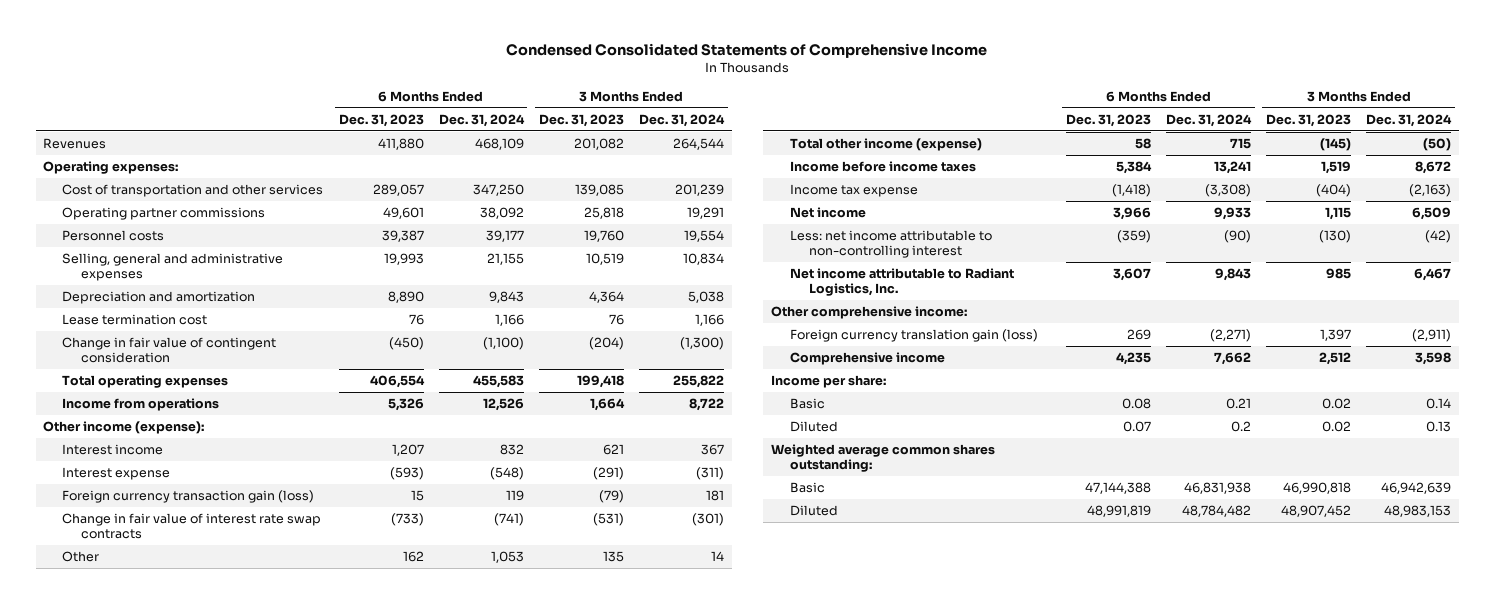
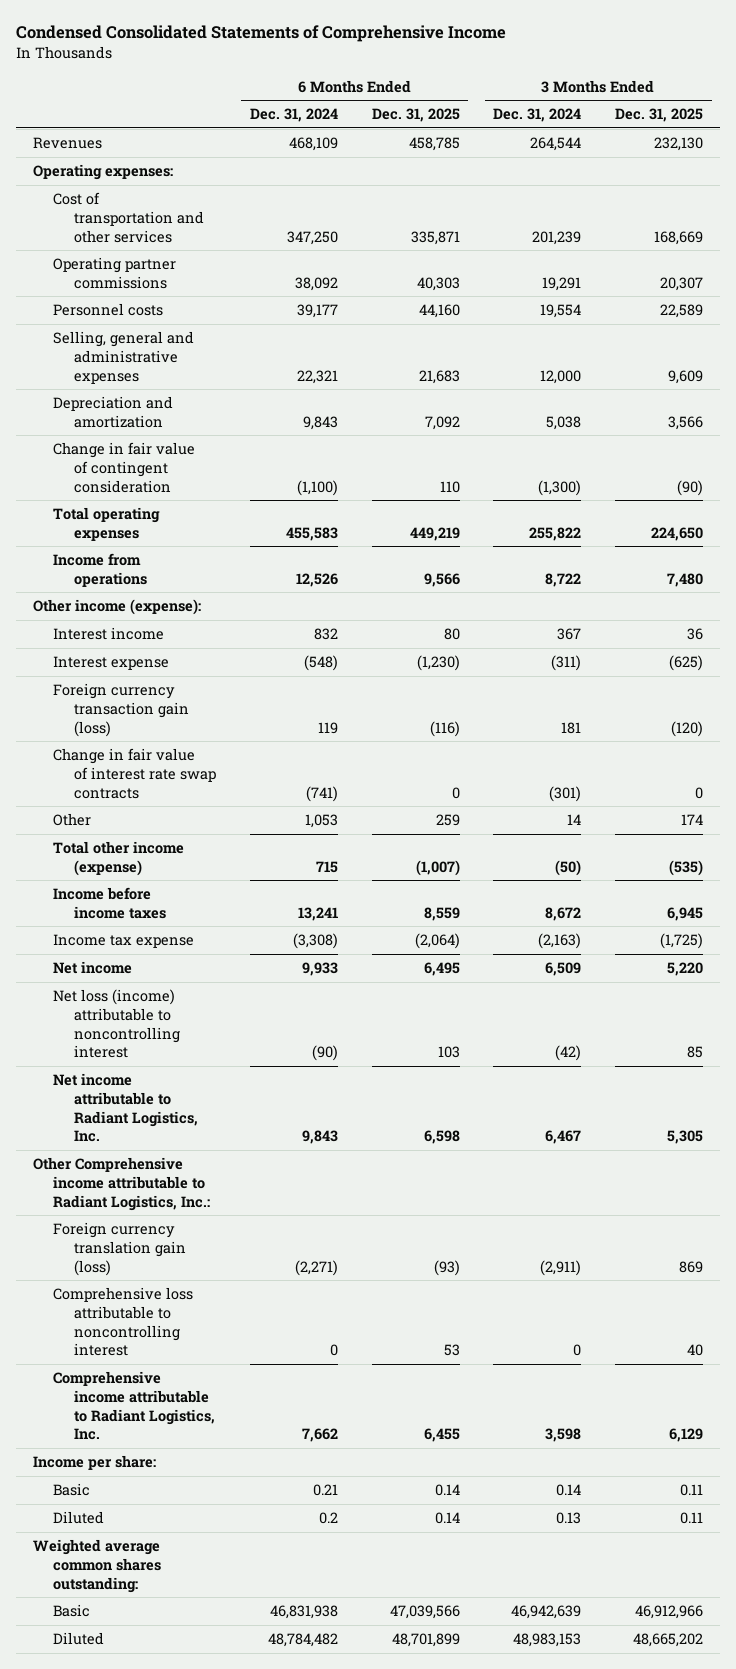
[338,114,424,128] Dec. 31, 2023 -> none
[538,114,624,128] Dec. 31, 2023 -> none
none -> [371,108,460,123] Dec. 31, 2025
none -> [615,108,704,123] Dec. 31, 2025
[486,253,524,266] 21,155 -> [296,369,338,384] 22,321
[683,253,725,266] 10,834 -> [540,369,582,384] 12,000
[62,314,208,326] Lease termination cost -> none
[789,230,992,259] Less: net income attributable to non-controlling interest -> [53,989,180,1059] Net loss (income) attributable to noncontrolling interest
[770,306,967,320] Other comprehensive income: -> [32,1157,211,1211] Other Comprehensive income attributable to Radiant Logistics, Inc.:
none -> [53,1287,194,1357] Comprehensive loss attributable to noncontrolling interest
[789,352,945,366] Comprehensive income -> [53,1371,215,1441] Comprehensive income attributable to Radiant Logistics, Inc.

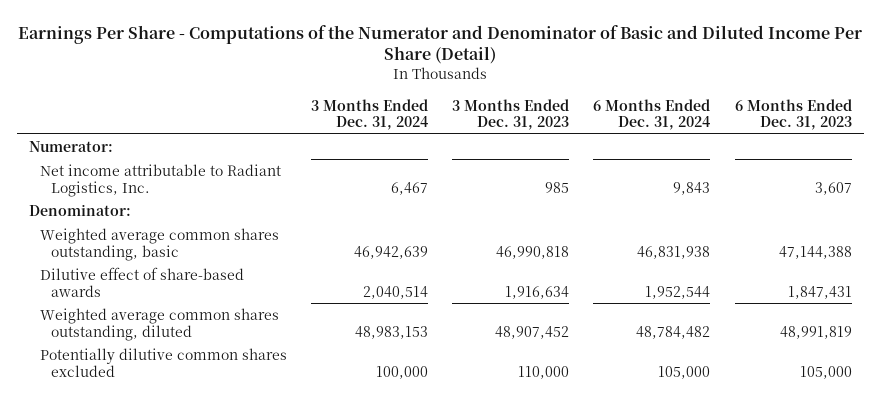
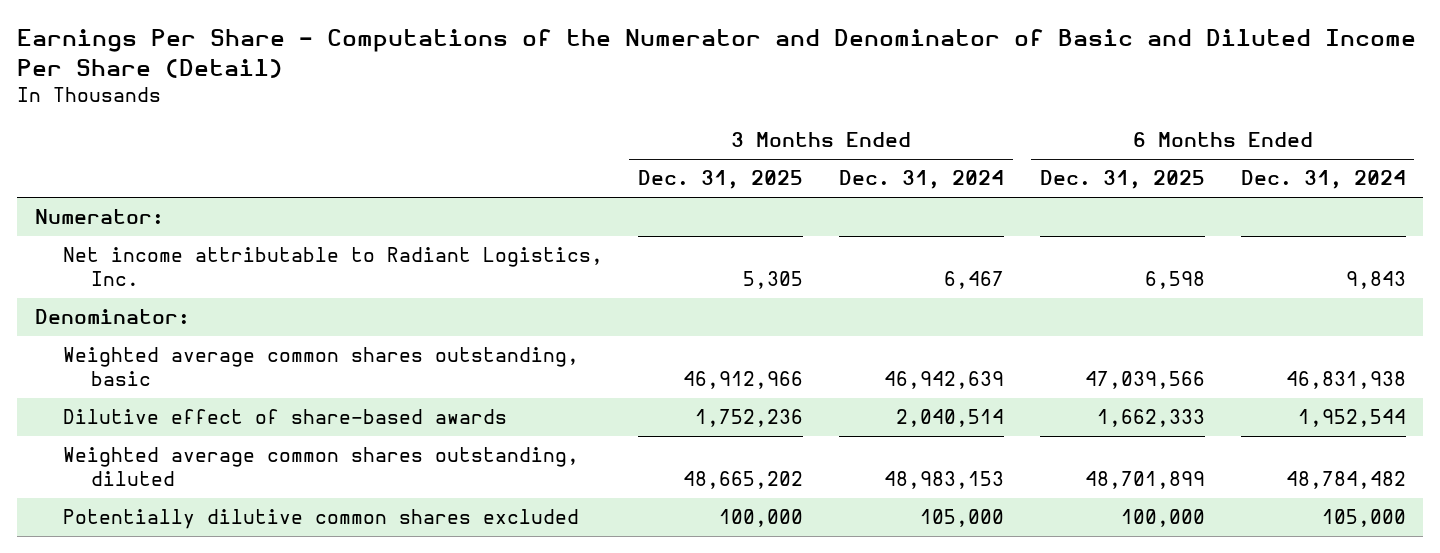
[452,98,570,131] 3 Months Ended Dec. 31, 2023 -> none
[734,98,852,131] 6 Months Ended Dec. 31, 2023 -> none
none -> [638,170,804,190] Dec. 31, 2025
none -> [1039,170,1205,190] Dec. 31, 2025
[375,365,428,379] 100,000 -> [920,509,1005,528] 105,000

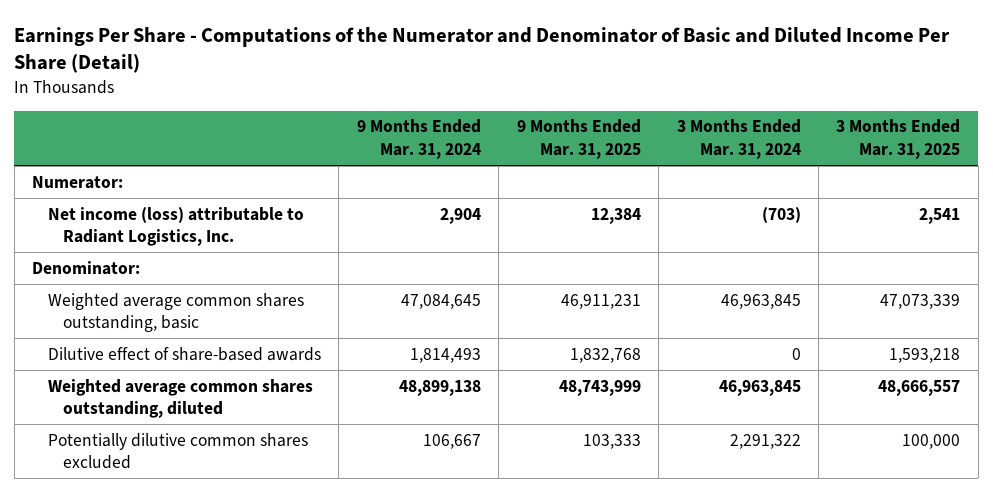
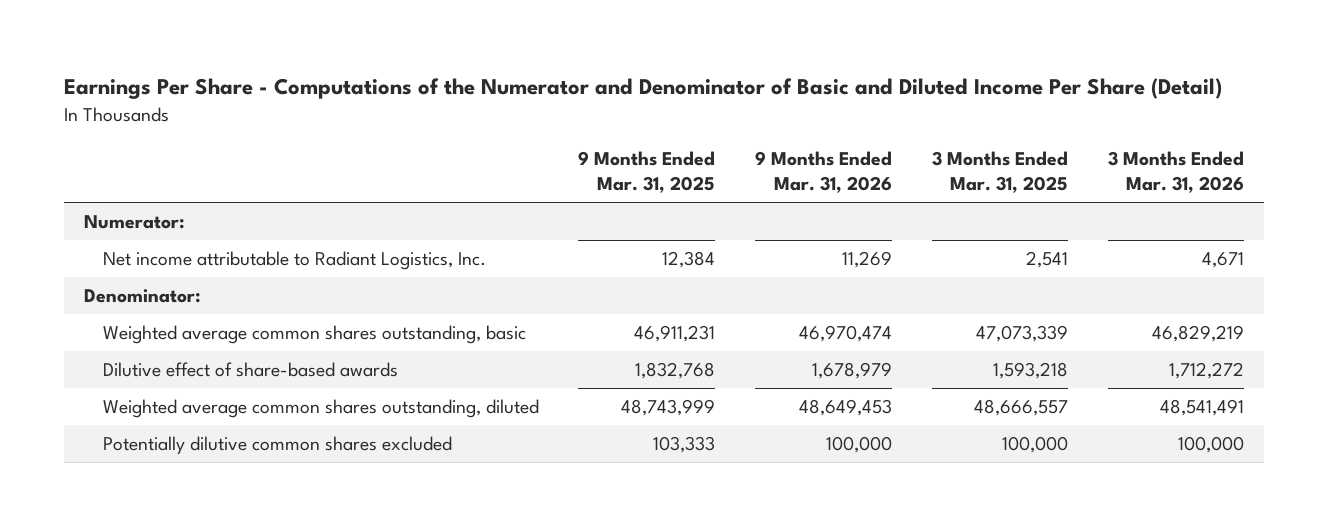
[356,119,481,160] 9 Months Ended Mar. 31, 2024 -> none
[676,119,801,160] 3 Months Ended Mar. 31, 2024 -> none
none -> [755,151,893,193] 9 Months Ended Mar. 31, 2026
none -> [1107,151,1244,193] 3 Months Ended Mar. 31, 2026
[47,206,304,247] Net income (loss) attributable to Radiant Logistics, Inc. -> [102,251,486,271] Net income attributable to Radiant Logistics, Inc.

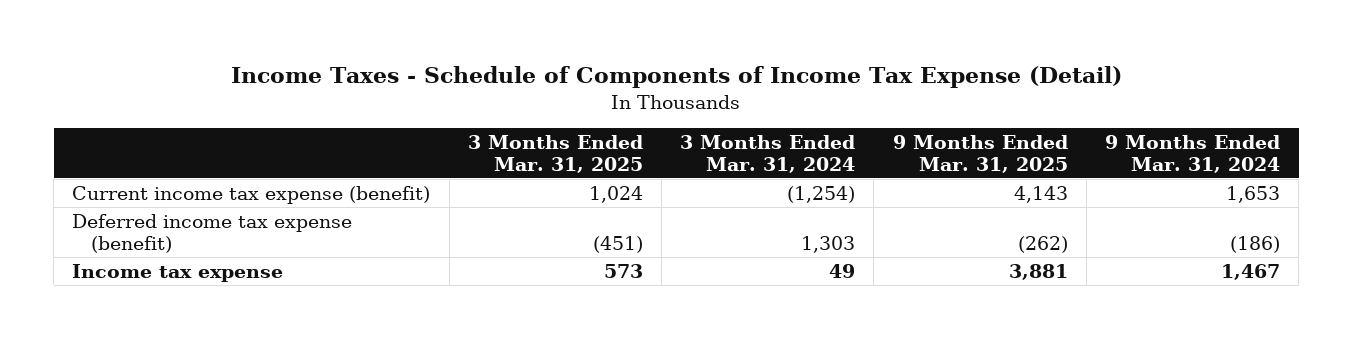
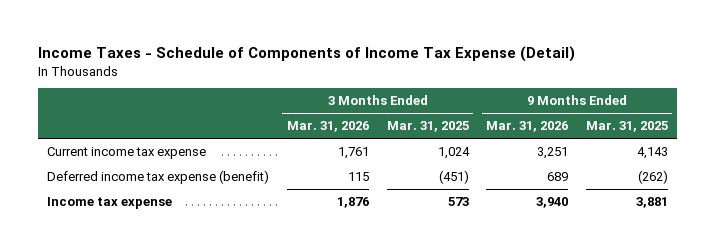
[680,134,856,173] 3 Months Ended Mar. 31, 2024 -> none
[1104,134,1280,173] 9 Months Ended Mar. 31, 2024 -> none
none -> [286,121,369,133] Mar. 31, 2026
none -> [486,121,569,133] Mar. 31, 2026
[72,185,431,204] Current income tax expense (benefit) -> [47,147,207,160] Current income tax expense

